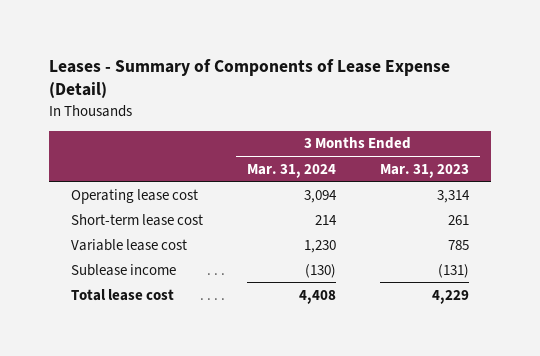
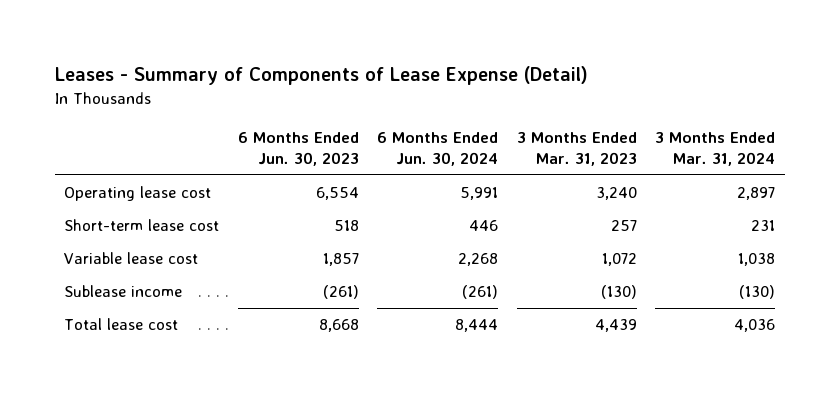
none -> [237,131,359,167] 6 Months Ended Jun. 30, 2023
none -> [377,131,499,167] 6 Months Ended Jun. 30, 2024
[303,189,337,203] 3,094 -> [737,187,776,201] 2,897
[437,189,471,203] 3,314 -> [595,187,637,201] 3,240
[314,214,337,225] 214 -> [751,220,776,232] 231
[448,214,470,225] 261 -> [610,220,637,232] 257
[303,239,336,253] 1,230 -> [738,253,776,267] 1,038
[448,239,470,250] 785 -> [601,253,637,267] 1,072
[438,263,470,278] (131) -> [600,285,637,300] (130)
[298,289,336,304] 4,408 -> [734,319,776,333] 4,036
[432,289,470,304] 4,229 -> [594,319,637,333] 4,439

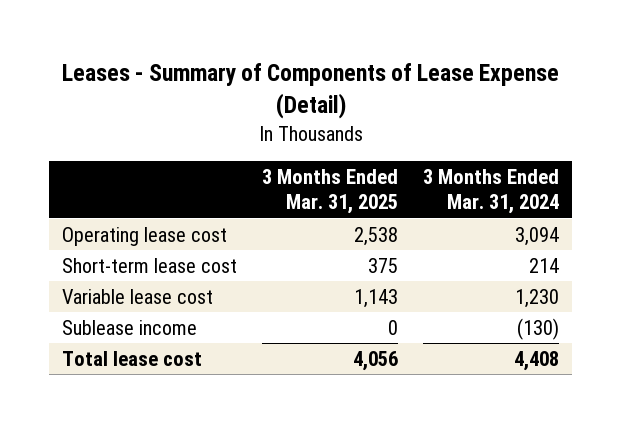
[237,131,359,167] 6 Months Ended Jun. 30, 2023 -> none
[377,131,499,167] 6 Months Ended Jun. 30, 2024 -> none
[516,131,637,167] 3 Months Ended Mar. 31, 2023 -> none
none -> [262,168,399,215] 3 Months Ended Mar. 31, 2025
[737,187,776,201] 2,897 -> [515,226,560,246] 3,094
[751,220,776,232] 231 -> [529,257,560,273] 214
[738,253,776,267] 1,038 -> [515,288,560,308] 1,230
[734,319,776,333] 4,036 -> [514,350,560,371] 4,408

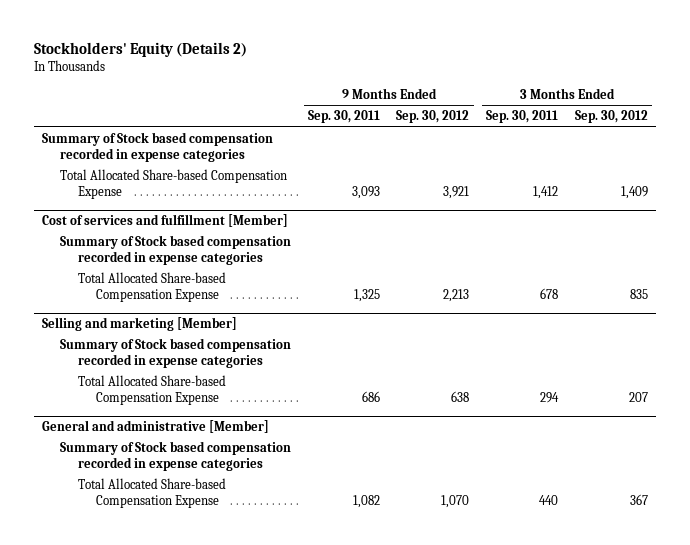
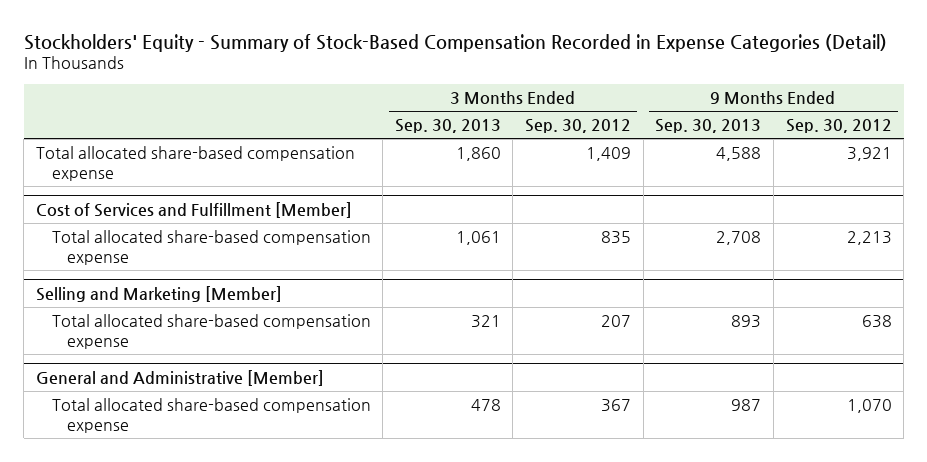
[34,41,248,57] Stockholders' Equity (Details 2) -> [23,33,887,52] Stockholders' Equity - Summary of Stock-Based Compensation Recorded in Expense Categories (Detail)
[307,110,380,124] Sep. 30, 2011 -> none
[486,110,559,124] Sep. 30, 2011 -> none
none -> [394,119,501,134] Sep. 30, 2013
none -> [655,119,762,134] Sep. 30, 2013
[42,132,274,163] Summary of Stock based compensation recorded in expense categories -> none
[60,235,292,266] Summary of Stock based compensation recorded in expense categories -> none
[60,338,292,369] Summary of Stock based compensation recorded in expense categories -> none
[60,441,292,472] Summary of Stock based compensation recorded in expense categories -> none
[60,169,288,200] Total Allocated Share-based Compensation Expense -> [35,146,355,181] Total allocated share-based compensation expense
[42,214,289,228] Cost of services and fulfillment [Member] -> [35,202,352,219] Cost of Services and Fulfillment [Member]
[77,272,226,303] Total Allocated Share-based Compensation Expense -> [51,230,371,265] Total allocated share-based compensation expense
[42,317,238,332] Selling and marketing [Member] -> [35,286,282,303] Selling and Marketing [Member]
[77,375,226,406] Total Allocated Share-based Compensation Expense -> [51,314,371,349] Total allocated share-based compensation expense
[42,420,270,434] General and administrative [Member] -> [35,370,324,387] General and Administrative [Member]
[77,478,226,509] Total Allocated Share-based Compensation Expense -> [51,398,371,433] Total allocated share-based compensation expense

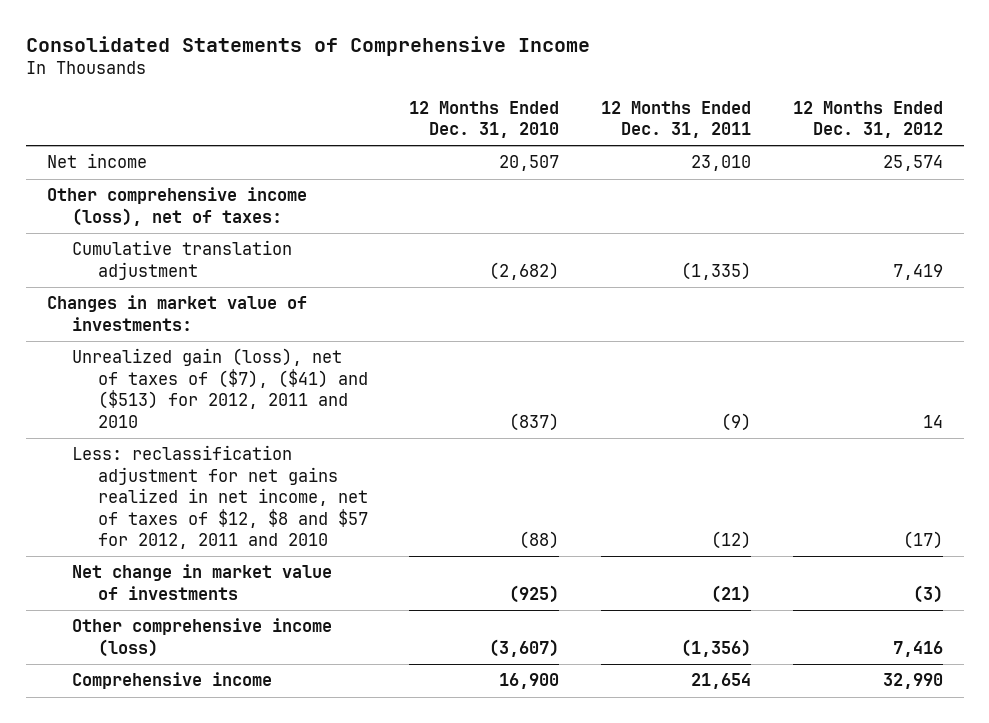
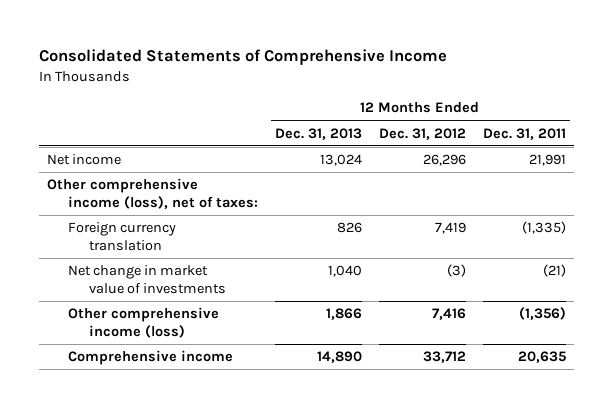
[409,100,560,139] 12 Months Ended Dec. 31, 2010 -> none
none -> [275,127,363,140] Dec. 31, 2013
[691,155,752,172] 23,010 -> [528,154,566,167] 21,991
[882,155,943,172] 25,574 -> [422,154,466,167] 26,296
[46,295,307,331] Changes in market value of investments: -> none
[72,348,368,428] Unrealized gain (loss), net of taxes of ($7), ($41) and ($513) for 2012, 2011 and 2010 -> none
[72,445,368,550] Less: reclassification adjustment for net gains realized in net income, net of taxes of $12, $8 and $57 for 2012, 2011 and 2010 -> none
[72,240,293,280] Cumulative translation adjustment -> [68,222,177,251] Foreign currency translation
[691,673,752,690] 21,654 -> [517,351,566,364] 20,635
[882,673,943,690] 32,990 -> [422,351,466,364] 33,712

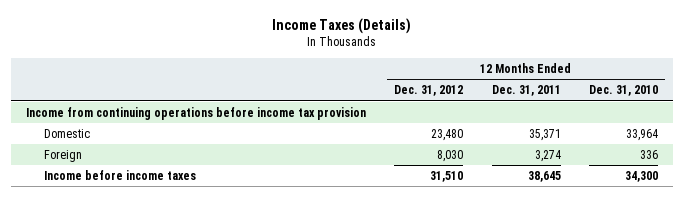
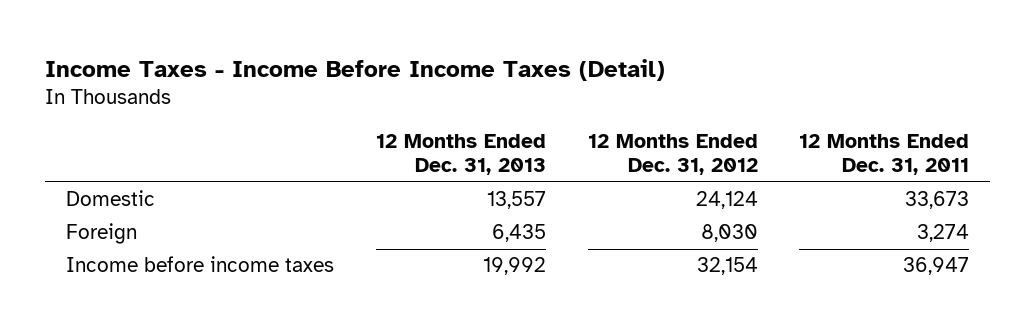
[271,17,411,34] Income Taxes (Details) -> [45,58,666,81] Income Taxes - Income Before Income Taxes (Detail)
[589,85,659,97] Dec. 31, 2010 -> none
none -> [375,133,546,176] 12 Months Ended Dec. 31, 2013
[25,106,366,120] Income from continuing operations before income tax provision -> none
[431,128,464,141] 23,480 -> [695,191,758,210] 24,124
[528,128,561,141] 35,371 -> [905,191,970,210] 33,673
[430,170,464,182] 31,510 -> [696,257,758,276] 32,154
[527,170,561,182] 38,645 -> [903,257,970,276] 36,947

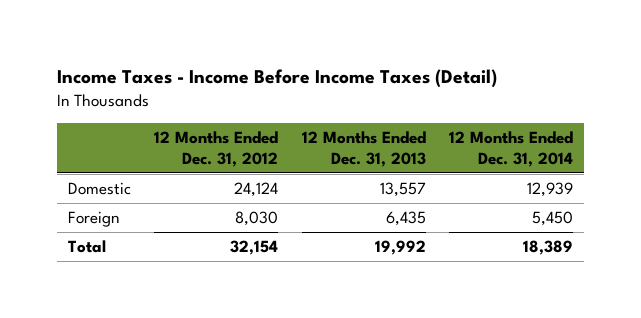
[799,133,970,176] 12 Months Ended Dec. 31, 2011 -> none
none -> [448,130,573,168] 12 Months Ended Dec. 31, 2014
[66,256,335,273] Income before income taxes -> [68,239,107,253] Total

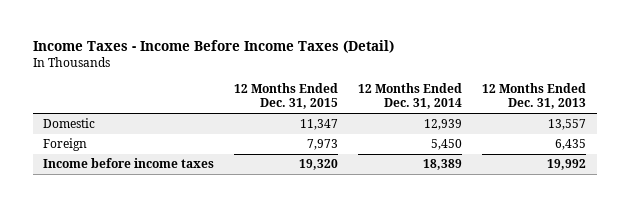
[154,130,279,168] 12 Months Ended Dec. 31, 2012 -> none
none -> [234,83,339,110] 12 Months Ended Dec. 31, 2015
[68,239,107,253] Total -> [42,158,214,169] Income before income taxes

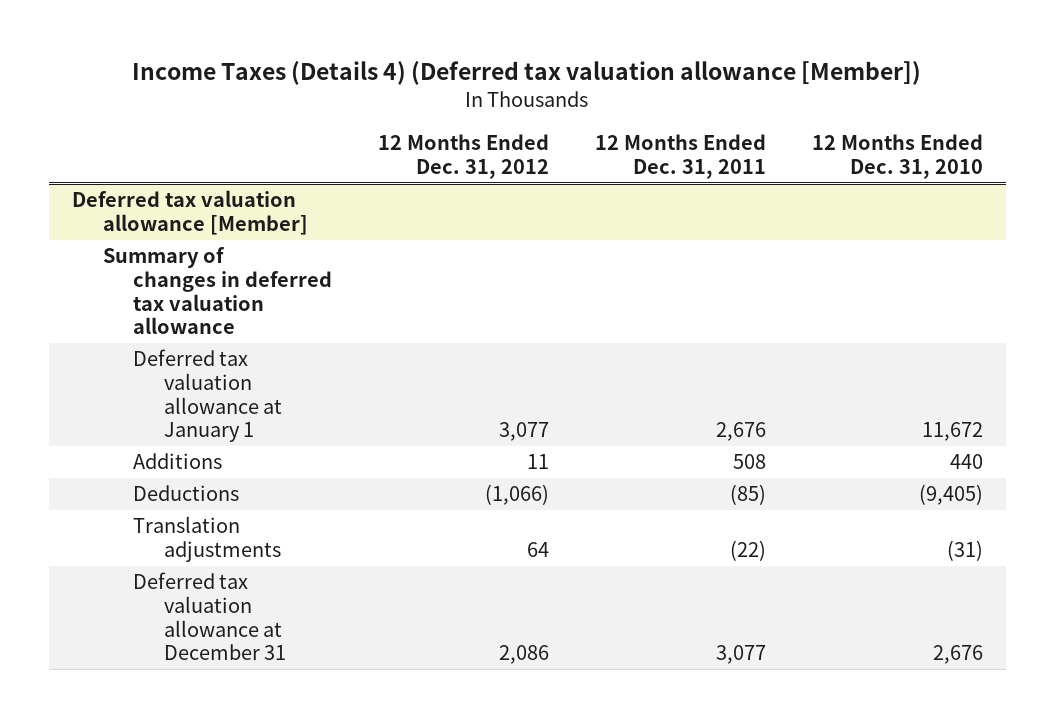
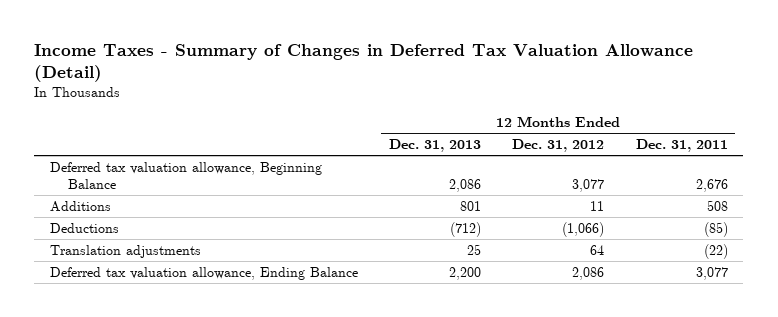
[132,61,922,86] Income Taxes (Details 4) (Deferred tax valuation allowance [Member]) -> [34,44,694,83] Income Taxes - Summary of Changes in Deferred Tax Valuation Allowance (Detail)
[811,134,983,179] 12 Months Ended Dec. 31, 2010 -> none
none -> [389,138,482,152] Dec. 31, 2013
[71,190,308,235] Deferred tax valuation allowance [Member] -> none
[102,247,333,335] Summary of changes in deferred tax valuation allowance -> none
[133,349,282,443] Deferred tax valuation allowance at January 1 -> [49,161,322,190] Deferred tax valuation allowance, Beginning Balance
[133,572,286,661] Deferred tax valuation allowance at December 31 -> [49,266,358,280] Deferred tax valuation allowance, Ending Balance

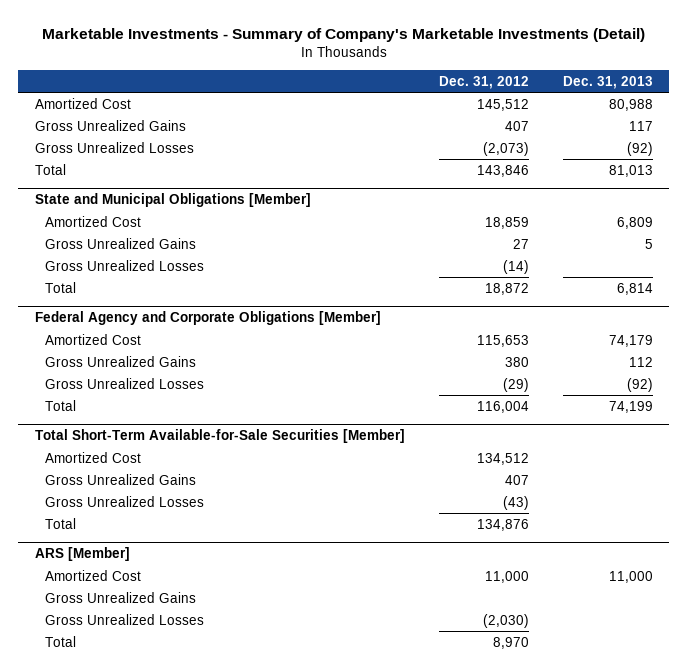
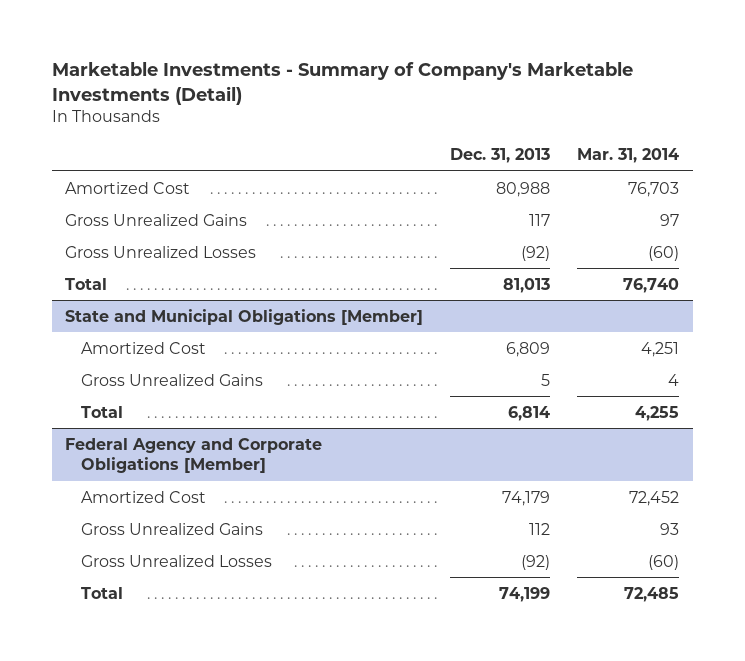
[438,75,529,89] Dec. 31, 2012 -> none
none -> [577,147,680,163] Mar. 31, 2014
[44,259,204,271] Gross Unrealized Losses -> none
[35,429,406,444] Total Short-Term Available-for-Sale Securities [Member] -> none
[44,451,141,463] Amortized Cost -> none
[44,473,196,485] Gross Unrealized Gains -> none
[44,495,204,507] Gross Unrealized Losses -> none
[44,517,76,529] Total -> none
[35,547,131,562] ARS [Member] -> none
[44,569,141,581] Amortized Cost -> none
[44,591,196,603] Gross Unrealized Gains -> none
[44,613,204,625] Gross Unrealized Losses -> none
[44,635,76,647] Total -> none

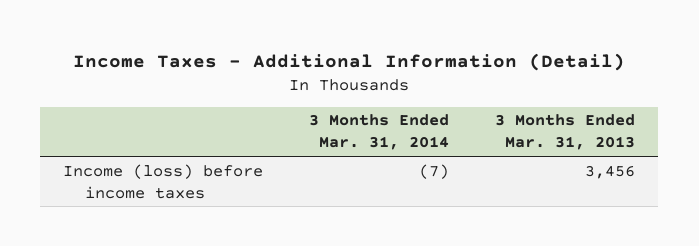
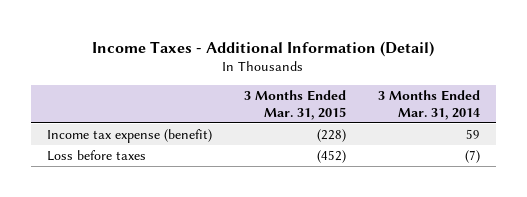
[495,114,636,151] 3 Months Ended Mar. 31, 2013 -> none
none -> [243,90,346,120] 3 Months Ended Mar. 31, 2015
none -> [47,129,213,144] Income tax expense (benefit)
[63,163,264,199] Income (loss) before income taxes -> [47,150,147,162] Loss before taxes

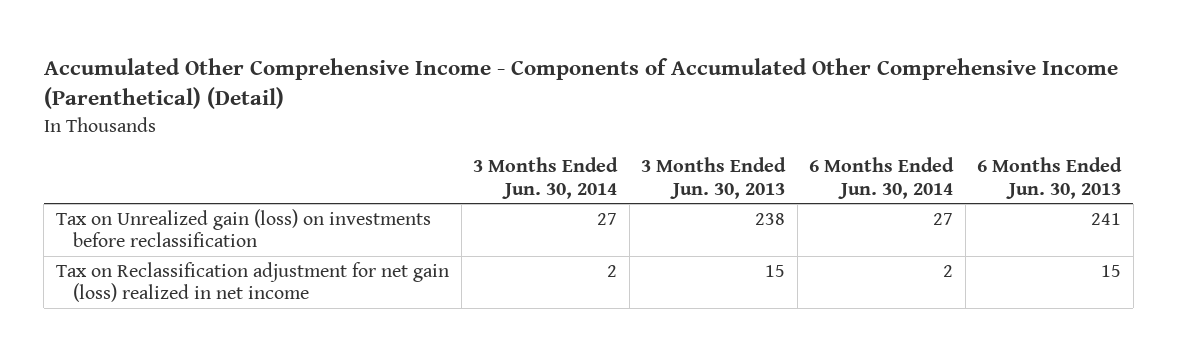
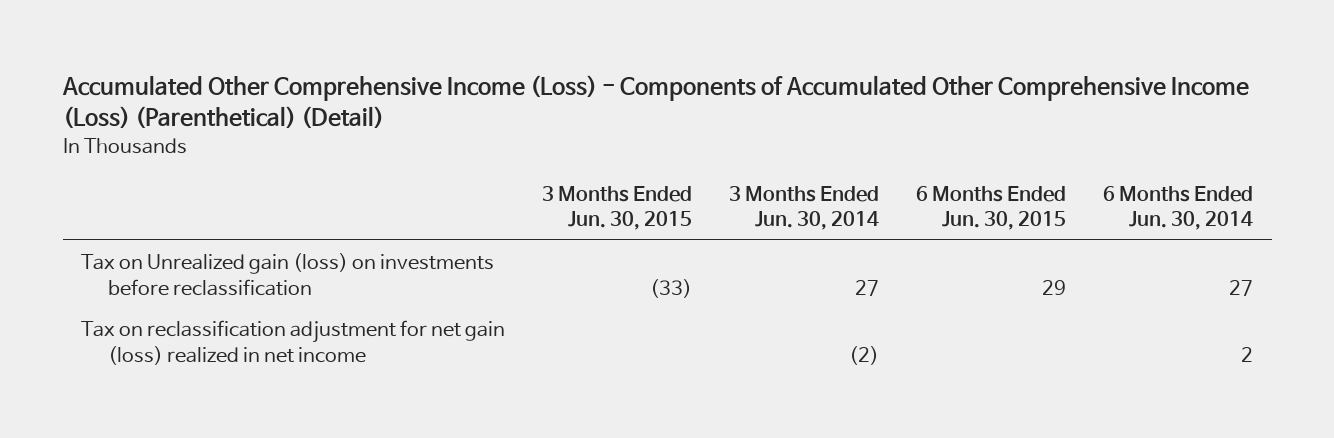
[43,57,1118,110] Accumulated Other Comprehensive Income - Components of Accumulated Other Comprehensive Income (Parenthetical) (Detail) -> [61,74,1249,130] Accumulated Other Comprehensive Income (Loss) - Components of Accumulated Other Comprehensive Income (Loss) (Parenthetical) (Detail)
[641,157,787,200] 3 Months Ended Jun. 30, 2013 -> none
[977,157,1123,200] 6 Months Ended Jun. 30, 2013 -> none
none -> [542,185,693,231] 3 Months Ended Jun. 30, 2015
none -> [916,185,1067,231] 6 Months Ended Jun. 30, 2015
[56,261,450,303] Tax on Reclassification adjustment for net gain (loss) realized in net income -> [81,319,506,365] Tax on reclassification adjustment for net gain (loss) realized in net income
[607,264,618,277] 2 -> [849,345,880,365] (2)

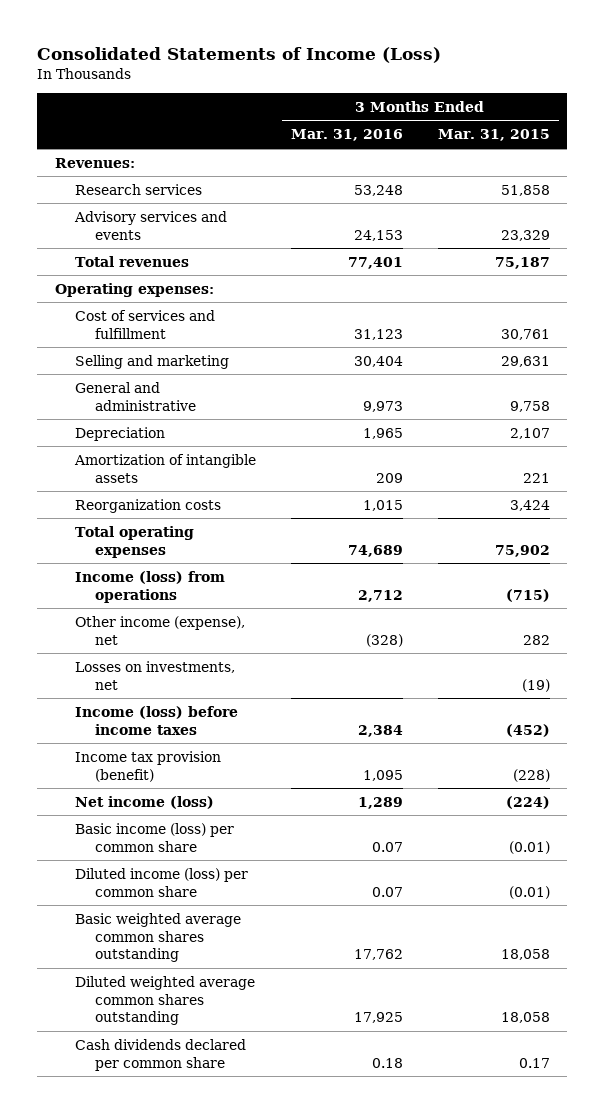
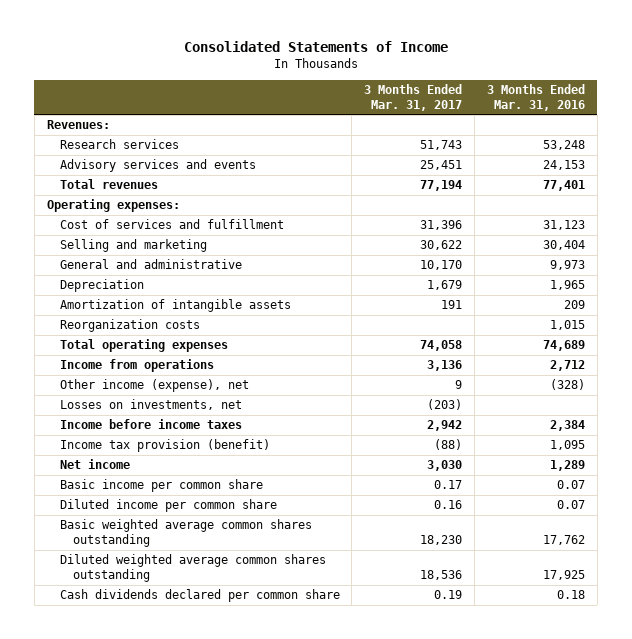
[37,46,442,63] Consolidated Statements of Income (Loss) -> [183,41,448,53] Consolidated Statements of Income
[437,129,550,142] Mar. 31, 2015 -> none
none -> [364,83,463,111] 3 Months Ended Mar. 31, 2017
[75,570,226,603] Income (loss) from operations -> [59,359,214,373] Income from operations
[75,705,239,735] Income (loss) before income taxes -> [59,419,242,430] Income before income taxes
[75,795,215,809] Net income (loss) -> [59,459,130,470] Net income
[75,822,235,852] Basic income (loss) per common share -> [59,479,263,493] Basic income per common share
[75,867,249,897] Diluted income (loss) per common share -> [59,499,277,513] Diluted income per common share

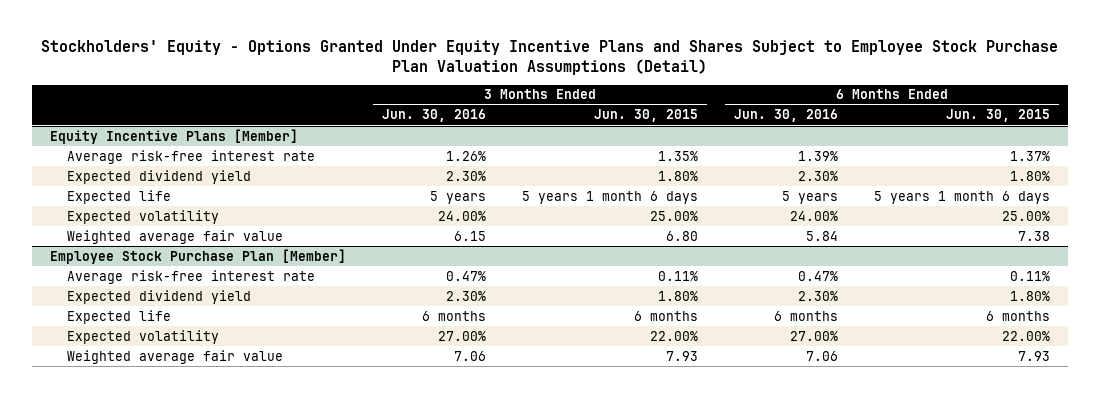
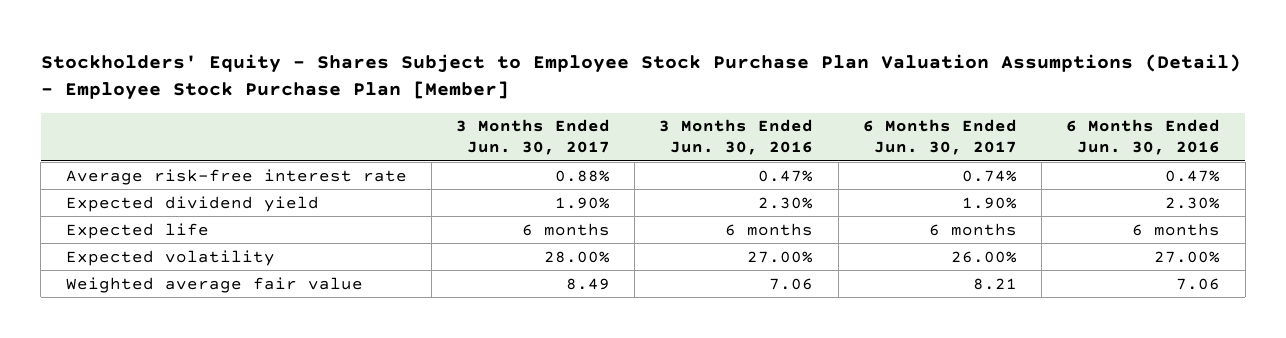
[41,39,1059,75] Stockholders' Equity - Options Granted Under Equity Incentive Plans and Shares Subject to Employee Stock Purchase Plan Valuation Assumptions (Detail) -> [40,54,1241,101] Stockholders' Equity - Shares Subject to Employee Stock Purchase Plan Valuation Assumptions (Detail) - Employee Stock Purchase Plan [Member]
[594,109,699,123] Jun. 30, 2015 -> none
[946,109,1051,123] Jun. 30, 2015 -> none
none -> [456,119,611,156] 3 Months Ended Jun. 30, 2017
none -> [862,119,1017,156] 6 Months Ended Jun. 30, 2017
[50,128,299,144] Equity Incentive Plans [Member] -> none
[66,149,315,164] Average risk-free interest rate -> none
[66,169,251,184] Expected dividend yield -> none
[66,189,171,204] Expected life -> none
[66,209,219,224] Expected volatility -> none
[66,229,283,244] Weighted average fair value -> none
[50,248,347,264] Employee Stock Purchase Plan [Member] -> none

